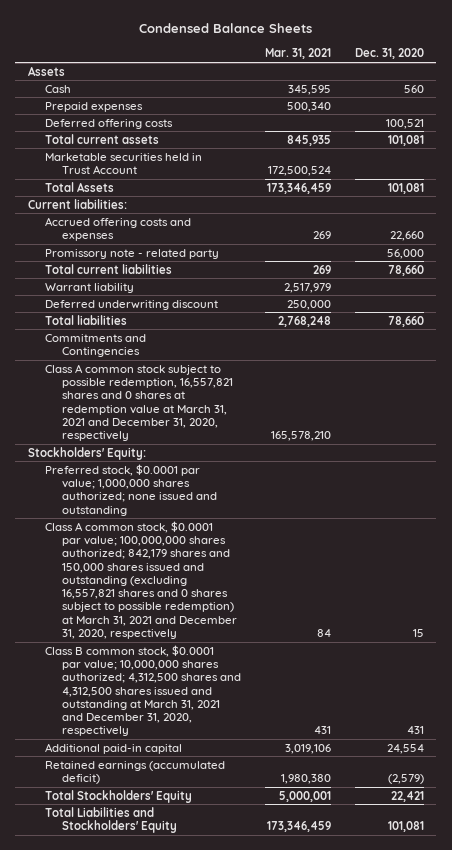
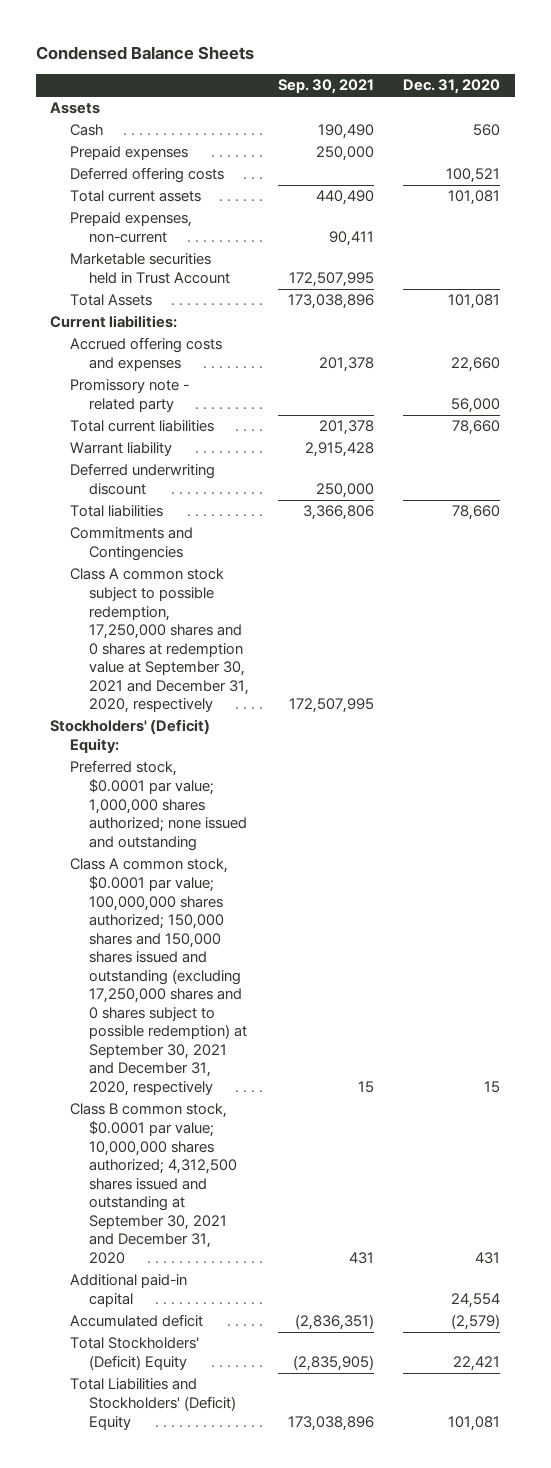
[264,48,331,60] Mar. 31, 2021 -> none
none -> [278,79,375,95] Sep. 30, 2021
none -> [69,212,192,244] Prepaid expenses, non-current
[44,363,233,442] Class A common stock subject to possible redemption, 16,557,821 shares and 0 shares at redemption value at March 31, 2021 and December 31, 2020, respectively -> [69,568,249,714] Class A common stock subject to possible redemption, 17,250,000 shares and 0 shares at redemption value at September 30, 2021 and December 31, 2020, respectively
[27,446,146,460] Stockholders' Equity: -> [50,719,211,754] Stockholders' (Deficit) Equity:
[44,520,237,640] Class A common stock, $0.0001 par value; 100,000,000 shares authorized; 842,179 shares and 150,000 shares issued and outstanding (excluding 16,557,821 shares and 0 shares subject to possible redemption) at March 31, 2021 and December 31, 2020, respectively -> [69,858,247,1096] Class A common stock, $0.0001 par value; 100,000,000 shares authorized; 150,000 shares and 150,000 shares issued and outstanding (excluding 17,250,000 shares and 0 shares subject to possible redemption) at September 30, 2021 and December 31, 2020, respectively
[44,644,241,737] Class B common stock, $0.0001 par value; 10,000,000 shares authorized; 4,312,500 shares and 4,312,500 shares issued and outstanding at March 31, 2021 and December 31, 2020, respectively -> [69,1103,237,1264] Class B common stock, $0.0001 par value; 10,000,000 shares authorized; 4,312,500 shares issued and outstanding at September 30, 2021 and December 31, 2020
[44,760,225,785] Retained earnings (accumulated deficit) -> [69,1314,203,1328] Accumulated deficit
[44,789,192,803] Total Stockholders' Equity -> [69,1337,199,1371] Total Stockholders' (Deficit) Equity
[44,806,177,834] Total Liabilities and Stockholders' Equity -> [69,1378,236,1430] Total Liabilities and Stockholders' (Deficit) Equity

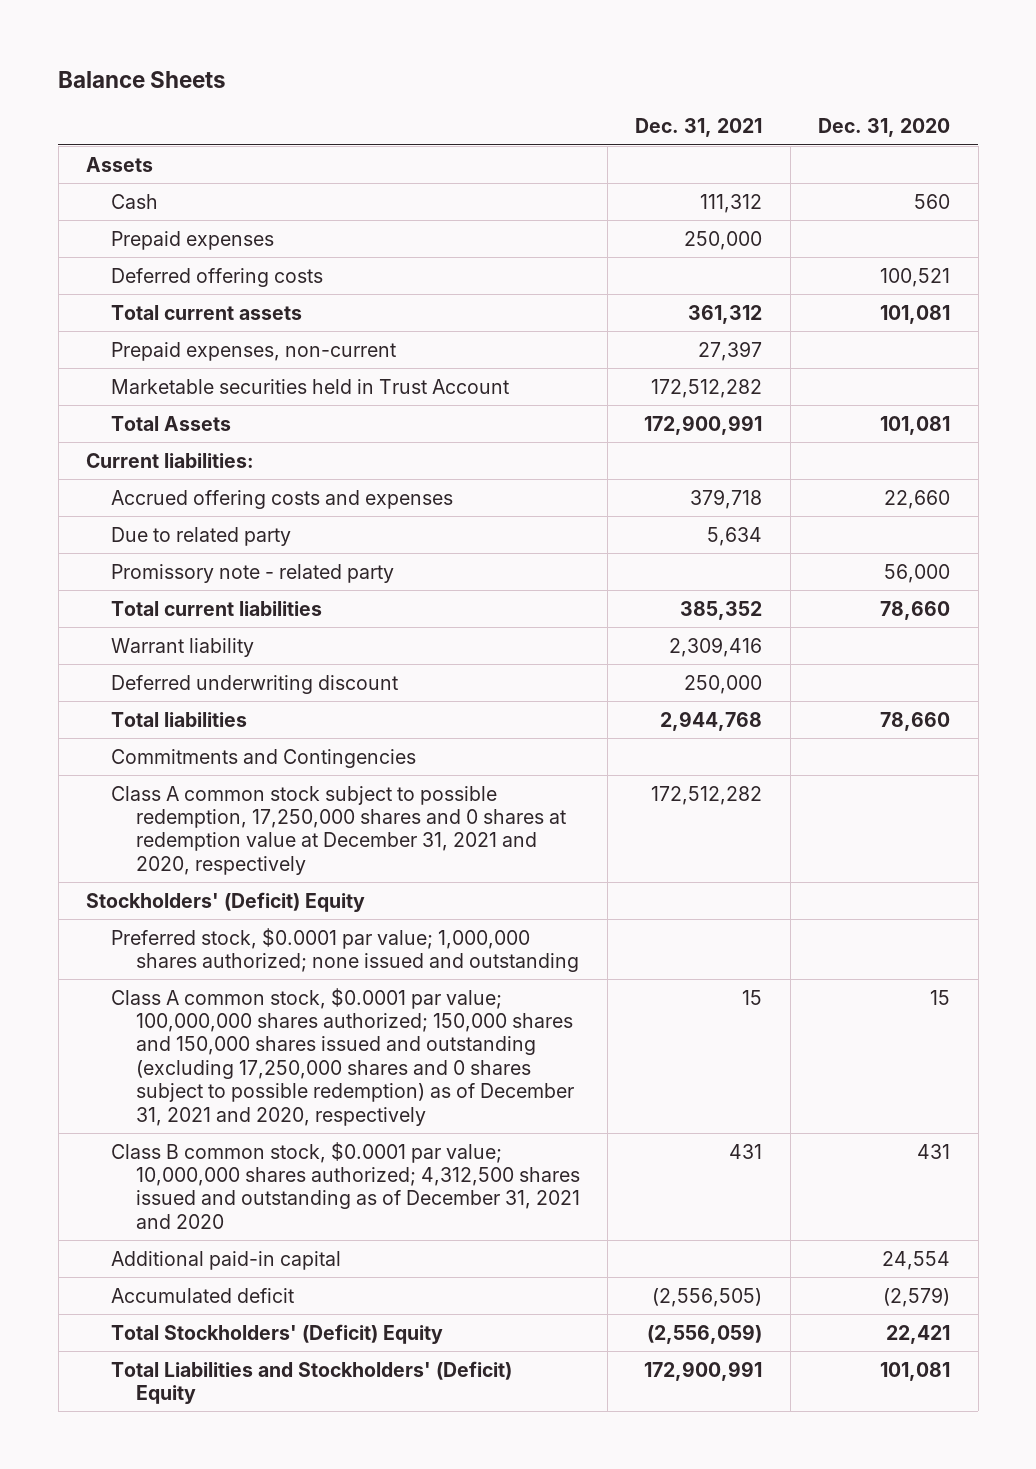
[35,45,254,60] Condensed Balance Sheets -> [58,71,227,89] Balance Sheets
[278,79,375,95] Sep. 30, 2021 -> none
none -> [635,118,763,138] Dec. 31, 2021
none -> [110,526,291,546] Due to related party
[69,568,249,714] Class A common stock subject to possible redemption, 17,250,000 shares and 0 shares at redemption value at September 30, 2021 and December 31, 2020, respectively -> [110,785,566,875] Class A common stock subject to possible redemption, 17,250,000 shares and 0 shares at redemption value at December 31, 2021 and 2020, respectively
[50,719,211,754] Stockholders' (Deficit) Equity: -> [86,891,366,912] Stockholders' (Deficit) Equity
[69,858,247,1096] Class A common stock, $0.0001 par value; 100,000,000 shares authorized; 150,000 shares and 150,000 shares issued and outstanding (excluding 17,250,000 shares and 0 shares subject to possible redemption) at September 30, 2021 and December 31, 2020, respectively -> [110,987,574,1126] Class A common stock, $0.0001 par value; 100,000,000 shares authorized; 150,000 shares and 150,000 shares issued and outstanding (excluding 17,250,000 shares and 0 shares subject to possible redemption) as of December 31, 2021 and 2020, respectively
[69,1103,237,1264] Class B common stock, $0.0001 par value; 10,000,000 shares authorized; 4,312,500 shares issued and outstanding at September 30, 2021 and December 31, 2020 -> [110,1141,580,1229] Class B common stock, $0.0001 par value; 10,000,000 shares authorized; 4,312,500 shares issued and outstanding as of December 31, 2021 and 2020

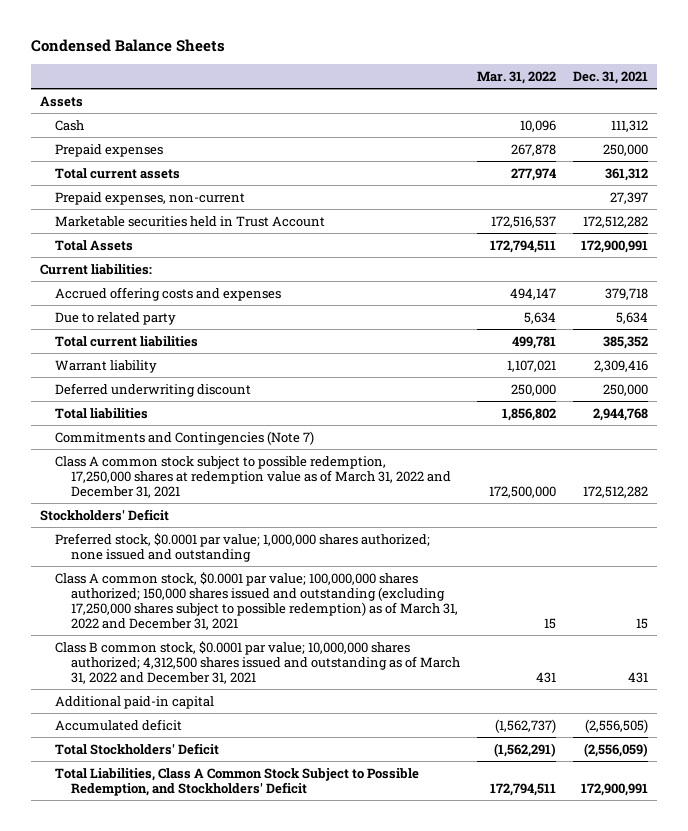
[58,71,227,89] Balance Sheets -> [30,38,225,52] Condensed Balance Sheets
[818,118,951,138] Dec. 31, 2020 -> none
none -> [477,70,557,84] Mar. 31, 2022
[110,267,323,287] Deferred offering costs -> none
[110,563,394,583] Promissory note - related party -> none
[110,748,416,768] Commitments and Contingencies -> [55,430,315,445] Commitments and Contingencies (Note 7)
[110,785,566,875] Class A common stock subject to possible redemption, 17,250,000 shares and 0 shares at redemption value at December 31, 2021 and 2020, respectively -> [55,455,451,498] Class A common stock subject to possible redemption, 17,250,000 shares at redemption value as of March 31, 2022 and December 31, 2021
[86,891,366,912] Stockholders' (Deficit) Equity -> [39,508,169,521] Stockholders' Deficit
[110,987,574,1126] Class A common stock, $0.0001 par value; 100,000,000 shares authorized; 150,000 shares and 150,000 shares issued and outstanding (excluding 17,250,000 shares and 0 shares subject to possible redemption) as of December 31, 2021 and 2020, respectively -> [55,571,458,630] Class A common stock, $0.0001 par value; 100,000,000 shares authorized; 150,000 shares issued and outstanding (excluding 17,250,000 shares subject to possible redemption) as of March 31, 2022 and December 31, 2021
[110,1141,580,1229] Class B common stock, $0.0001 par value; 10,000,000 shares authorized; 4,312,500 shares issued and outstanding as of December 31, 2021 and 2020 -> [55,640,460,684] Class B common stock, $0.0001 par value; 10,000,000 shares authorized; 4,312,500 shares issued and outstanding as of March 31, 2022 and December 31, 2021
[110,1323,443,1344] Total Stockholders' (Deficit) Equity -> [55,742,220,755] Total Stockholders' Deficit
[110,1360,512,1404] Total Liabilities and Stockholders' (Deficit) Equity -> [55,767,420,796] Total Liabilities, Class A Common Stock Subject to Possible Redemption, and Stockholders' Deficit

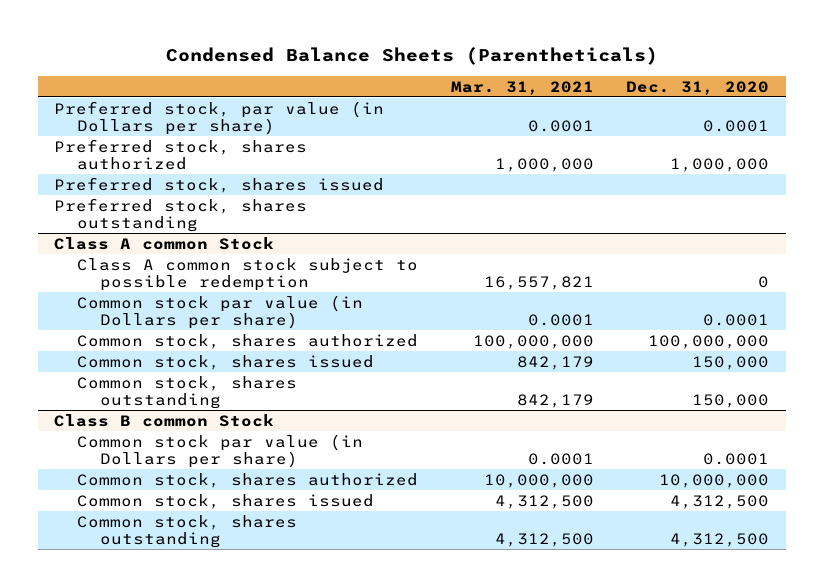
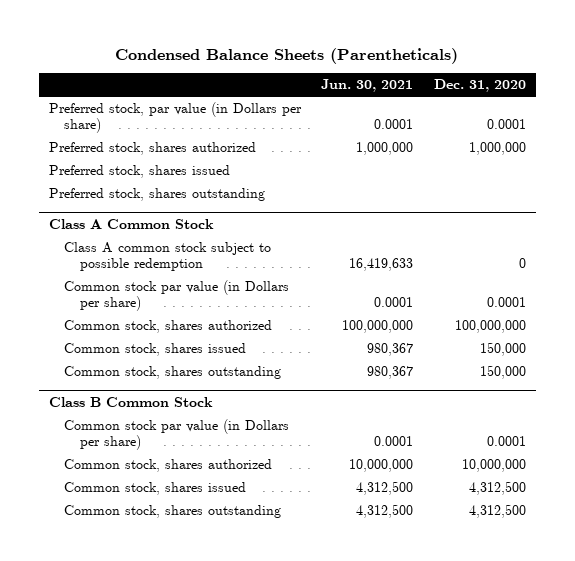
[450,80,594,95] Mar. 31, 2021 -> none
none -> [321,79,414,93] Jun. 30, 2021
[54,236,275,250] Class A common Stock -> [49,219,215,230] Class A Common Stock
[54,413,275,427] Class B common Stock -> [49,397,214,408] Class B Common Stock

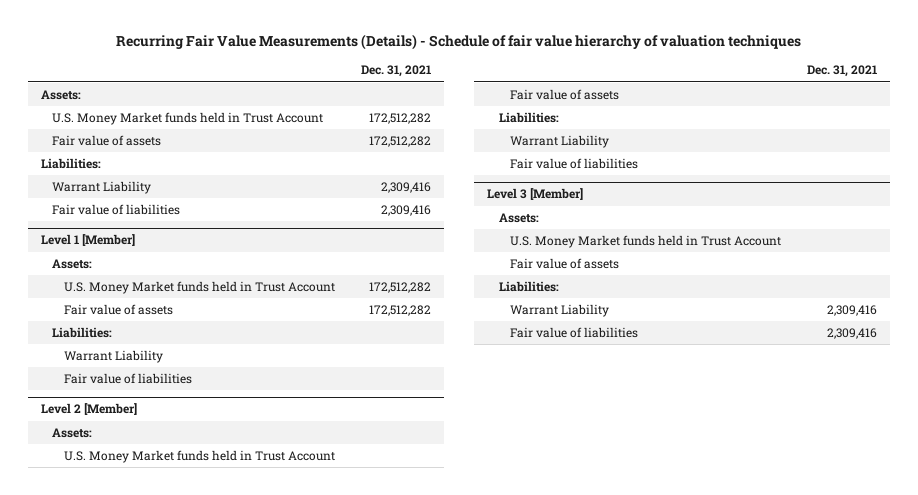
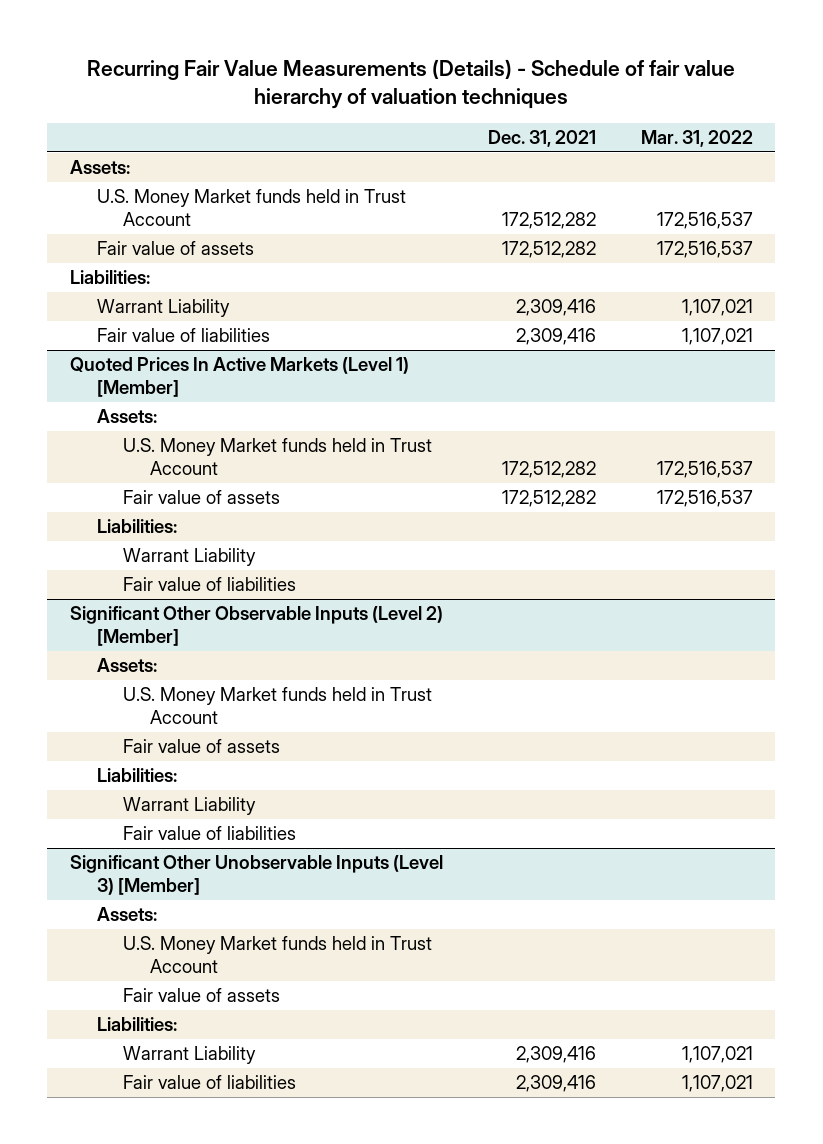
none -> [640,129,753,147] Mar. 31, 2022
[40,234,135,247] Level 1 [Member] -> [69,357,409,398] Quoted Prices In Active Markets (Level 1) [Member]
[40,403,137,416] Level 2 [Member] -> [69,606,443,647] Significant Other Observable Inputs (Level 2) [Member]
[487,188,584,201] Level 3 [Member] -> [69,855,443,896] Significant Other Unobservable Inputs (Level 3) [Member]

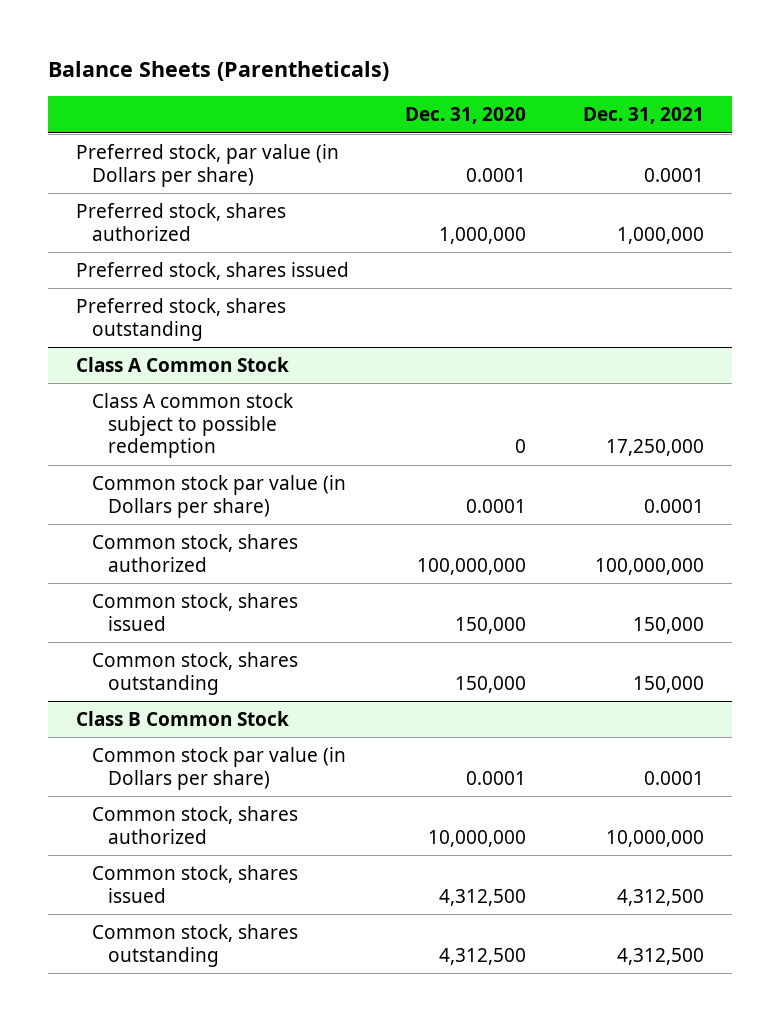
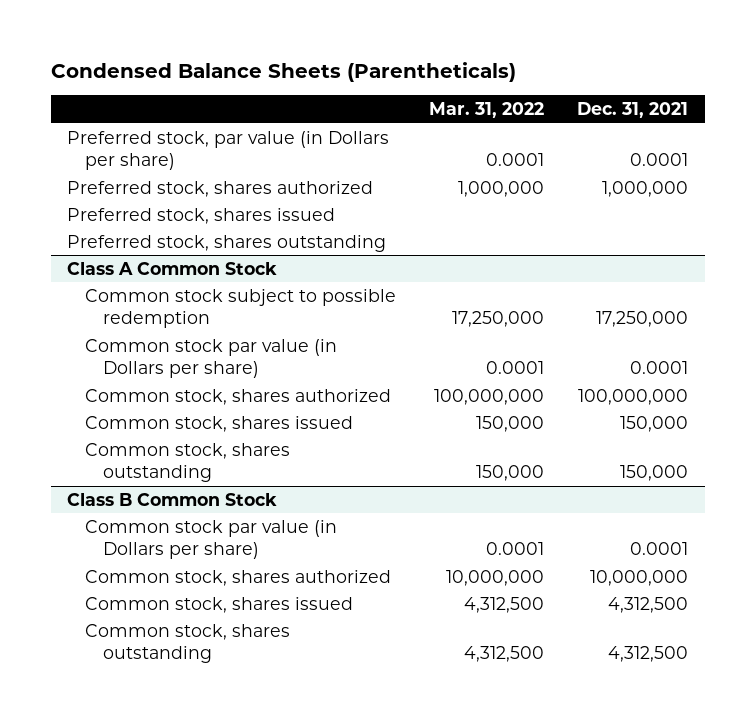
[48,61,390,82] Balance Sheets (Parentheticals) -> [50,61,516,82] Condensed Balance Sheets (Parentheticals)
[405,107,527,125] Dec. 31, 2020 -> none
none -> [429,101,545,118] Mar. 31, 2022
[92,392,294,459] Class A common stock subject to possible redemption -> [85,288,397,329] Common stock subject to possible redemption

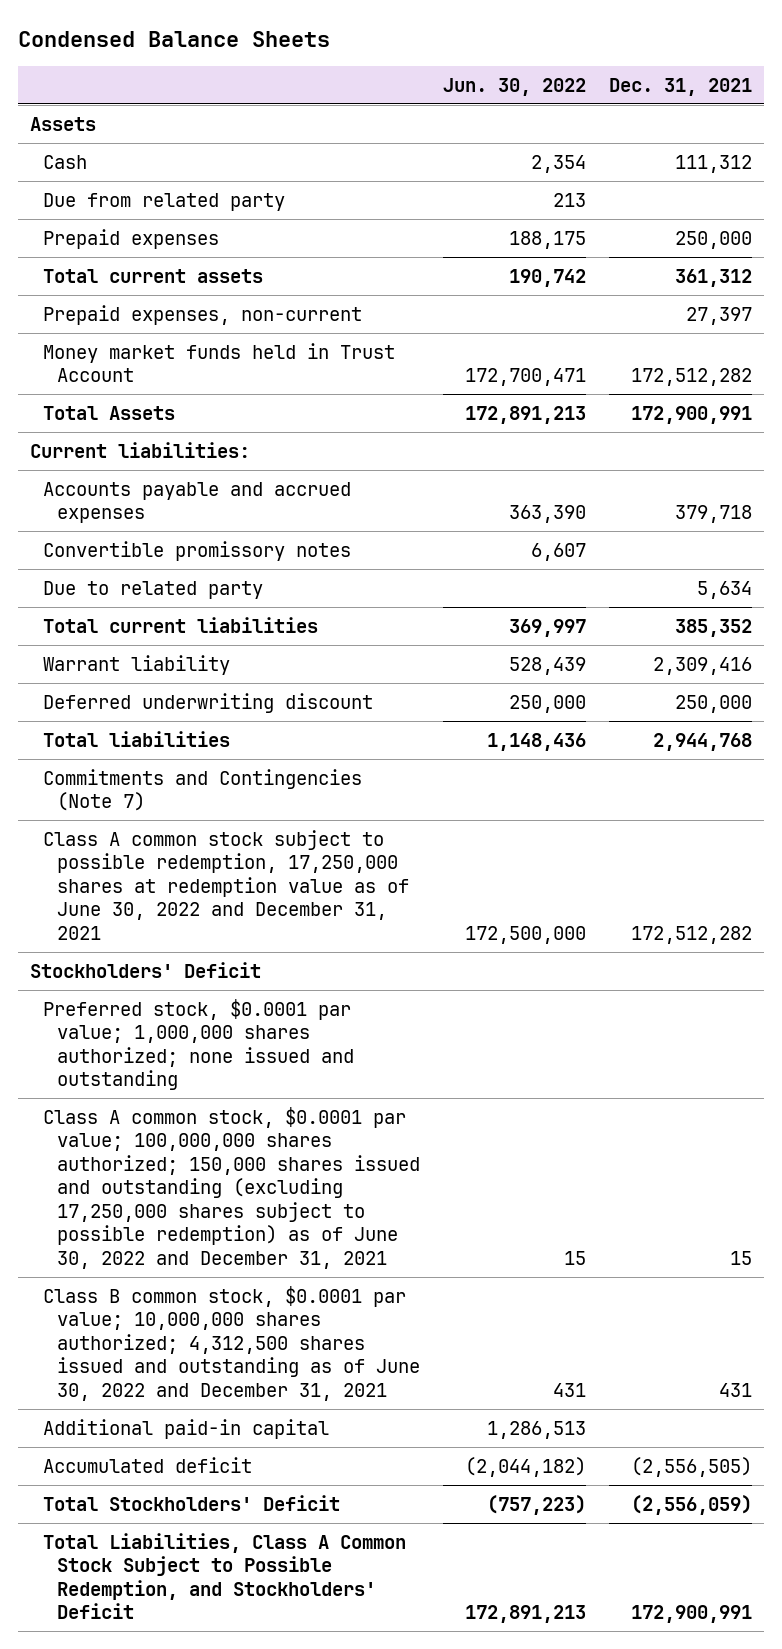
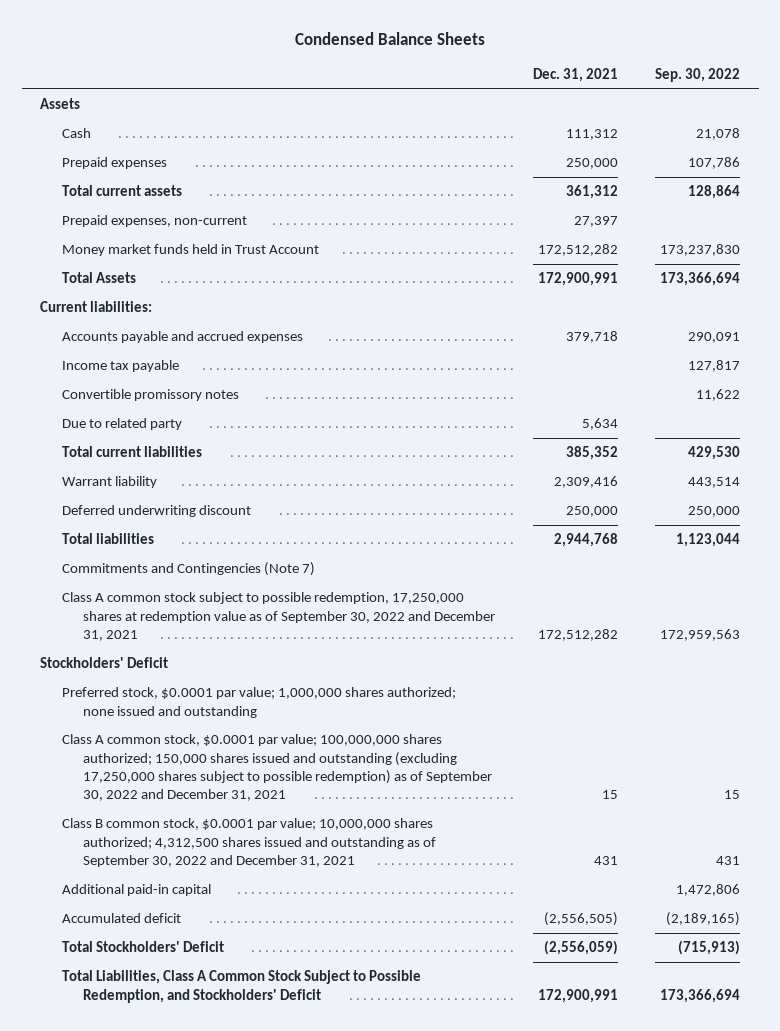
[443,77,587,96] Jun. 30, 2022 -> none
none -> [655,67,741,82] Sep. 30, 2022
[43,192,286,211] Due from related party -> none
none -> [61,360,179,373] Income tax payable
[43,829,409,940] Class A common stock subject to possible redemption, 17,250,000 shares at redemption value as of June 30, 2022 and December 31, 2021 -> [61,592,496,641] Class A common stock subject to possible redemption, 17,250,000 shares at redemption value as of September 30, 2022 and December 31, 2021
[43,1106,420,1269] Class A common stock, $0.0001 par value; 100,000,000 shares authorized; 150,000 shares issued and outstanding (excluding 17,250,000 shares subject to possible redemption) as of June 30, 2022 and December 31, 2021 -> [61,734,493,801] Class A common stock, $0.0001 par value; 100,000,000 shares authorized; 150,000 shares issued and outstanding (excluding 17,250,000 shares subject to possible redemption) as of September 30, 2022 and December 31, 2021
[43,1285,420,1401] Class B common stock, $0.0001 par value; 10,000,000 shares authorized; 4,312,500 shares issued and outstanding as of June 30, 2022 and December 31, 2021 -> [61,818,437,867] Class B common stock, $0.0001 par value; 10,000,000 shares authorized; 4,312,500 shares issued and outstanding as of September 30, 2022 and December 31, 2021

